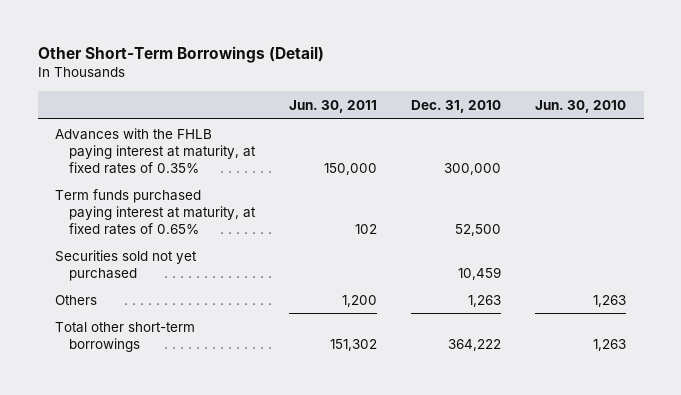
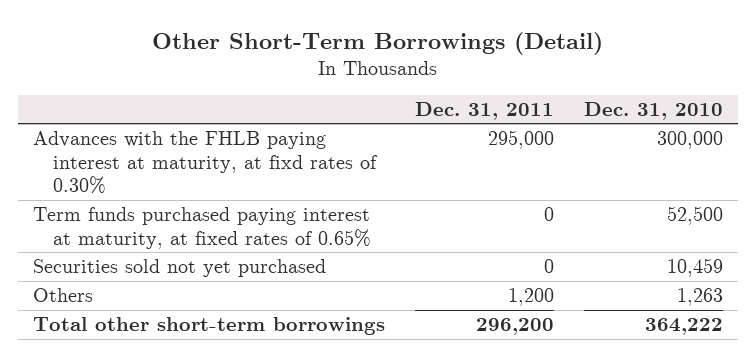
[289,99,378,113] Jun. 30, 2011 -> none
[535,99,627,113] Jun. 30, 2010 -> none
none -> [415,101,555,120] Dec. 31, 2011
[54,127,256,174] Advances with the FHLB paying interest at maturity, at fixed rates of 0.35% -> [33,131,379,195] Advances with the FHLB paying interest at maturity, at fixd rates of 0.30%

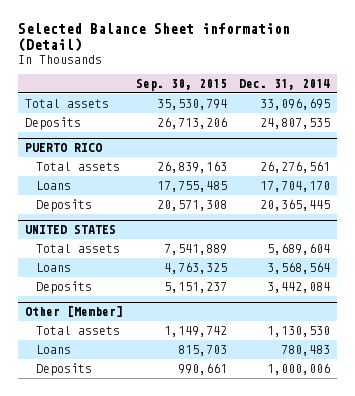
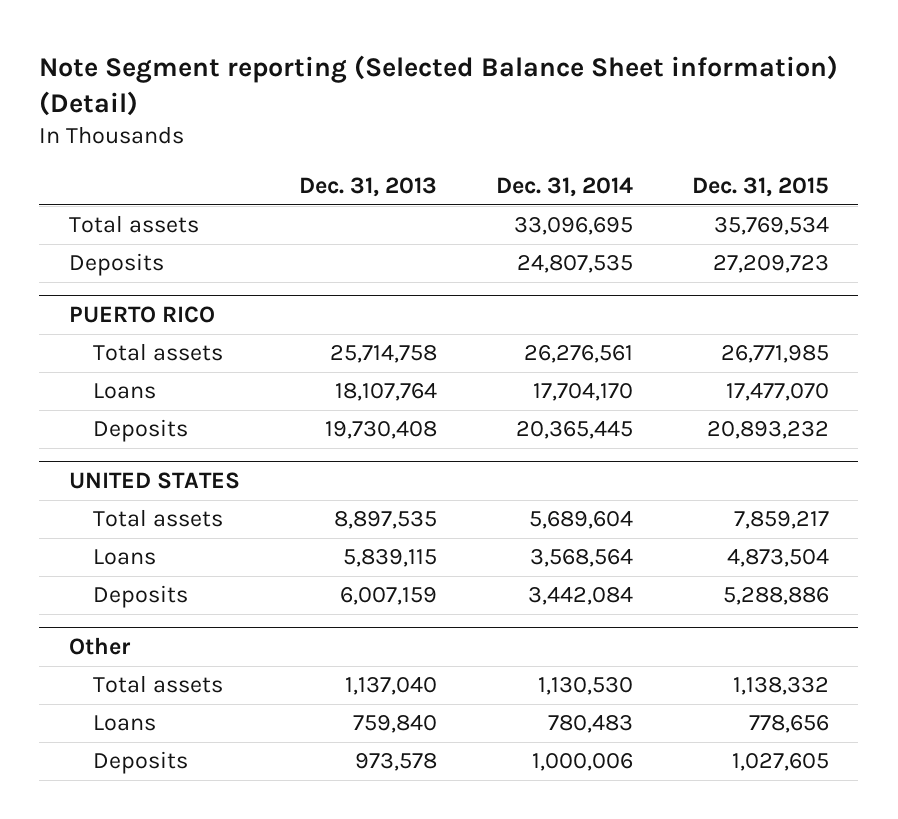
[18,23,291,52] Selected Balance Sheet information (Detail) -> [39,54,839,116] Note Segment reporting (Selected Balance Sheet information) (Detail)
[135,78,227,91] Sep. 30, 2015 -> none
none -> [298,176,437,197] Dec. 31, 2013
none -> [691,176,829,197] Dec. 31, 2015
[24,306,123,318] Other [Member] -> [68,637,131,656] Other

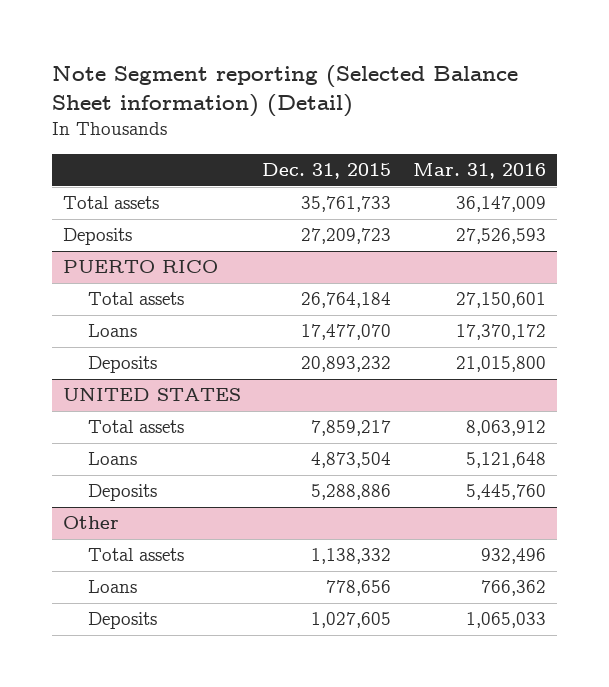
[298,176,437,197] Dec. 31, 2013 -> none
[495,176,633,197] Dec. 31, 2014 -> none
none -> [413,163,547,180] Mar. 31, 2016
[713,217,829,236] 35,769,534 -> [301,196,392,213] 35,761,733
[720,345,829,364] 26,771,985 -> [301,292,392,309] 26,764,184

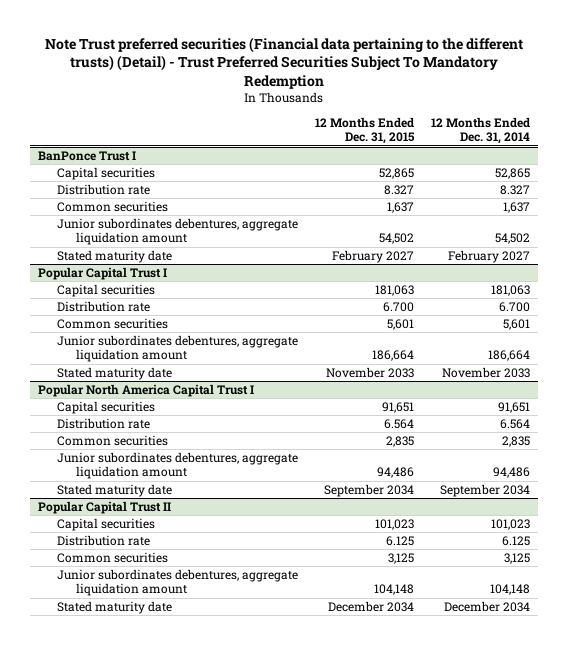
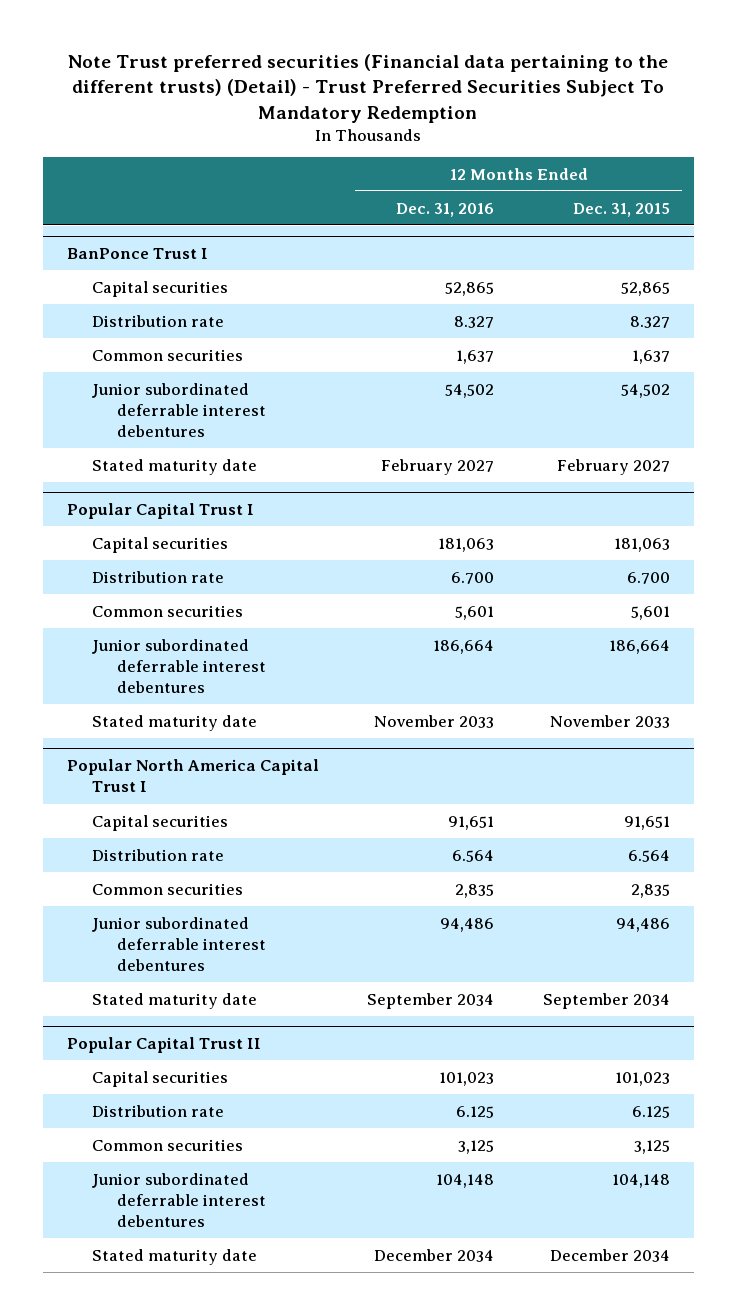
[430,116,530,145] 12 Months Ended Dec. 31, 2014 -> none
none -> [396,202,495,217] Dec. 31, 2016
[57,218,299,246] Junior subordinates debentures, aggregate liquidation amount -> [91,382,266,437] Junior subordinated deferrable interest debentures
[57,335,299,363] Junior subordinates debentures, aggregate liquidation amount -> [91,638,266,693] Junior subordinated deferrable interest debentures
[57,452,299,480] Junior subordinates debentures, aggregate liquidation amount -> [91,916,266,971] Junior subordinated deferrable interest debentures
[57,569,299,597] Junior subordinates debentures, aggregate liquidation amount -> [91,1172,266,1227] Junior subordinated deferrable interest debentures

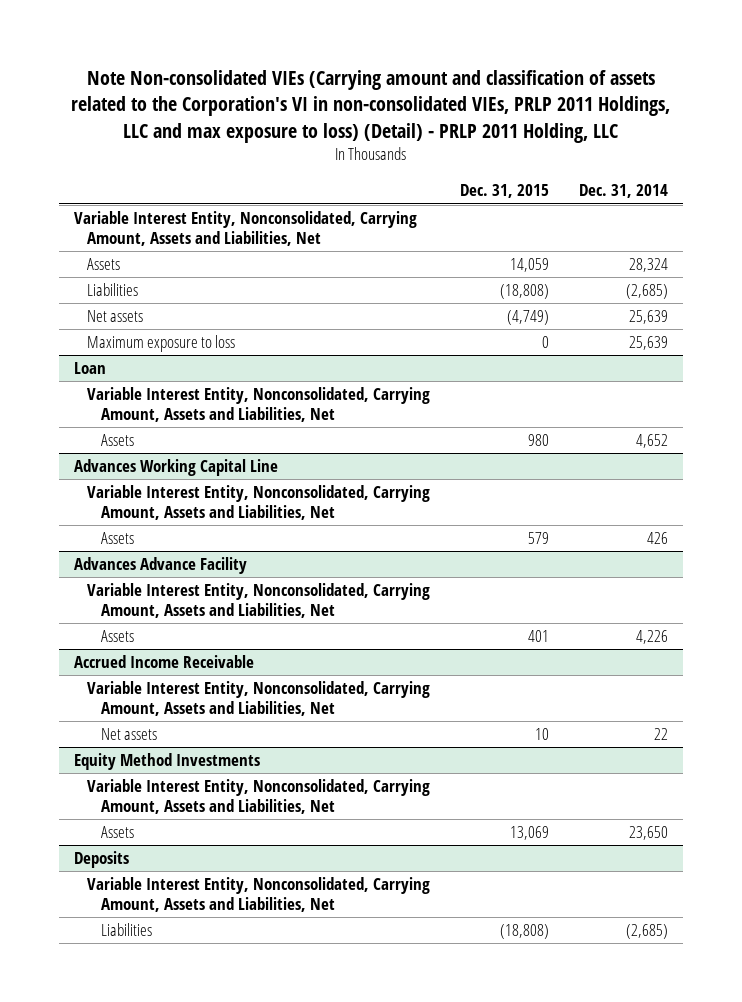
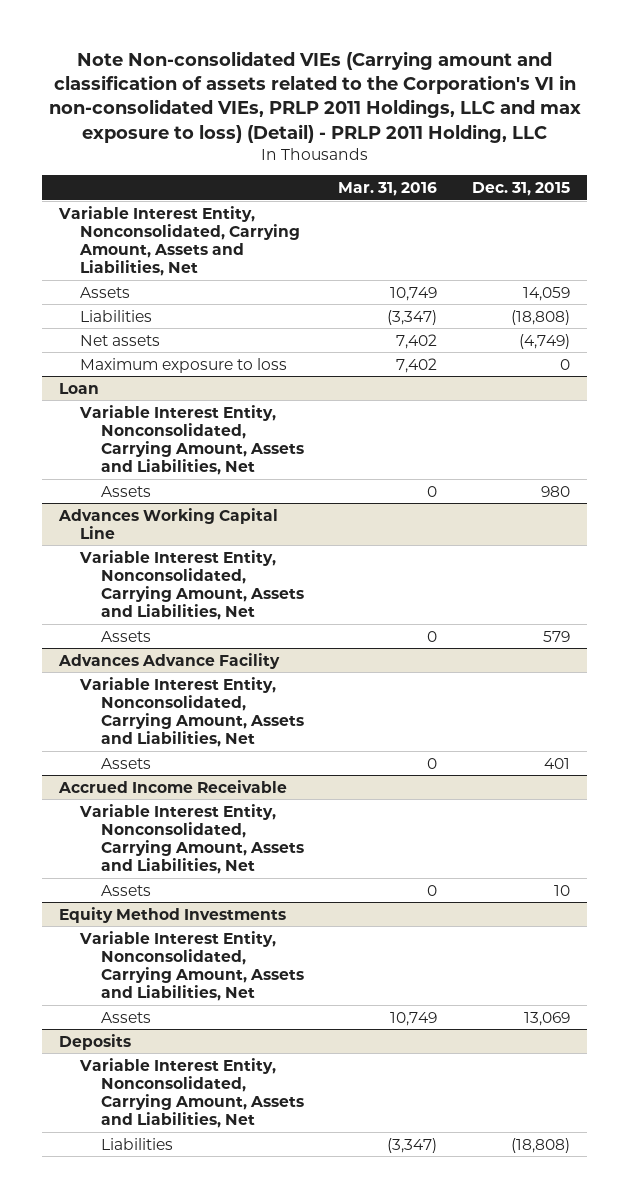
[578,184,668,199] Dec. 31, 2014 -> none
none -> [338,181,438,196] Mar. 31, 2016
[100,728,157,741] Net assets -> [100,884,151,896] Assets

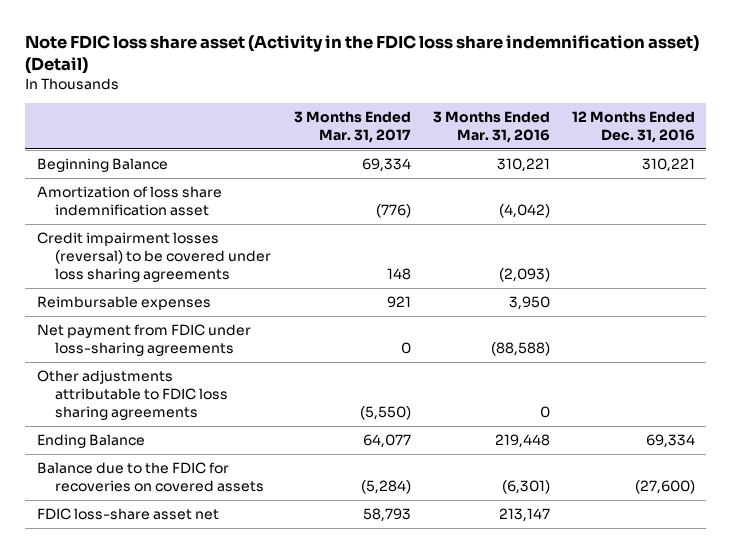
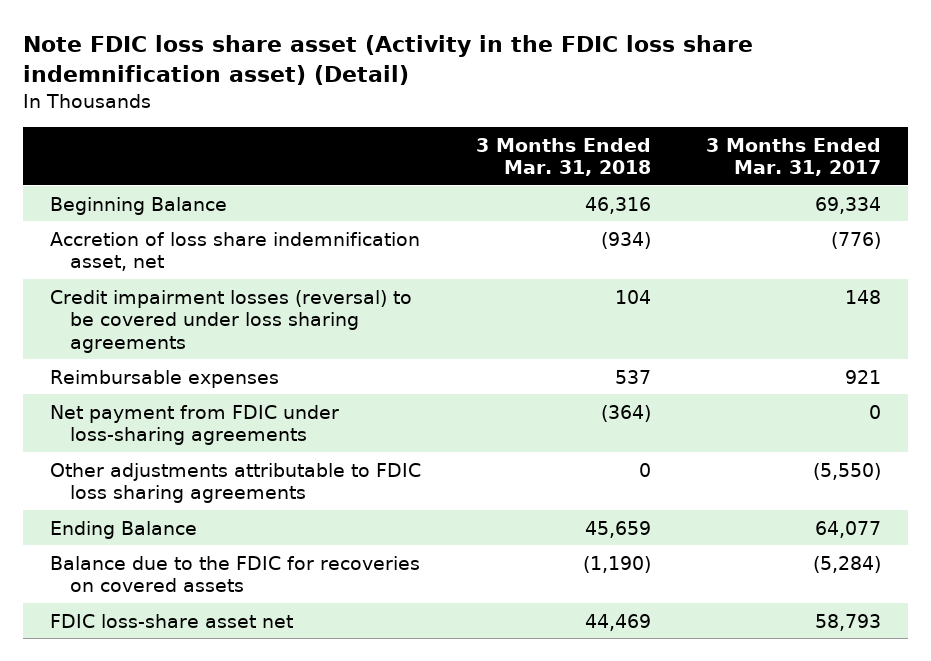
[432,111,550,144] 3 Months Ended Mar. 31, 2016 -> none
[572,111,696,144] 12 Months Ended Dec. 31, 2016 -> none
none -> [476,137,652,177] 3 Months Ended Mar. 31, 2018
[36,186,222,217] Amortization of loss share indemnification asset -> [50,231,421,272] Accretion of loss share indemnification asset, net

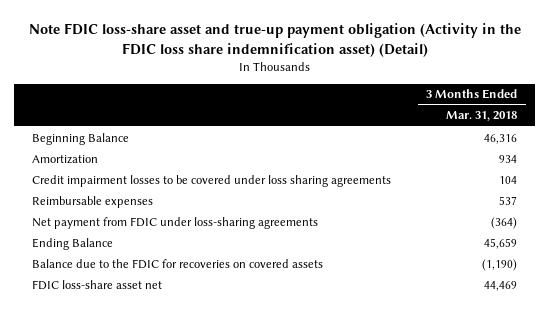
[22,35,753,86] Note FDIC loss share asset (Activity in the FDIC loss share indemnification asset) (Detail) -> [28,23,521,57] Note FDIC loss-share asset and true-up payment obligation (Activity in the FDIC loss share indemnification asset) (Detail)
[705,137,881,177] 3 Months Ended Mar. 31, 2017 -> none
[50,231,421,272] Accretion of loss share indemnification asset, net -> none
none -> [32,154,99,164] Amortization
[50,289,413,353] Credit impairment losses (reversal) to be covered under loss sharing agreements -> [32,174,392,187] Credit impairment losses to be covered under loss sharing agreements
[50,462,422,504] Other adjustments attributable to FDIC loss sharing agreements -> none

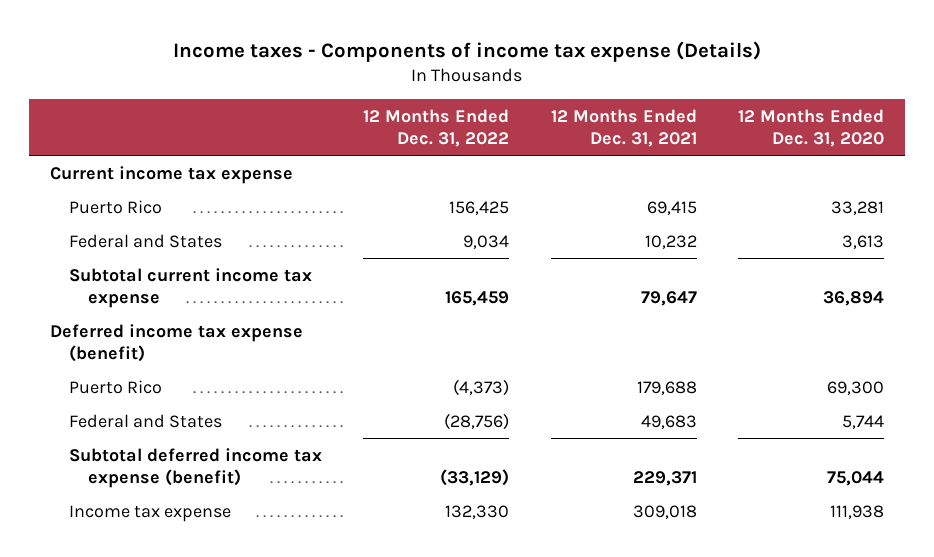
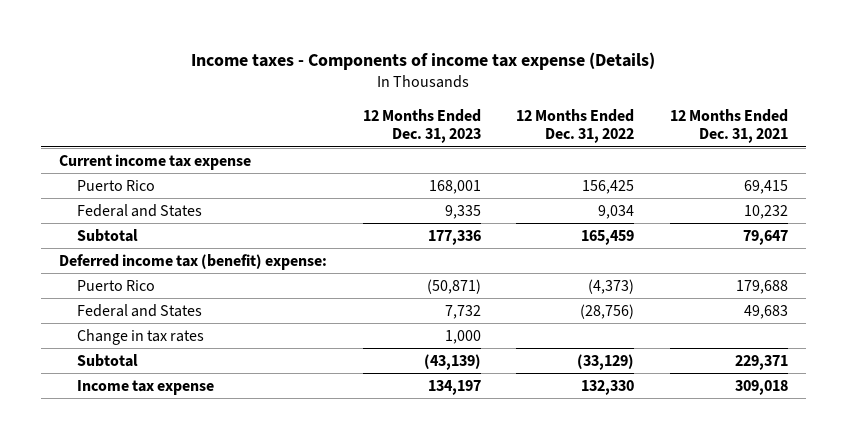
[738,109,885,147] 12 Months Ended Dec. 31, 2020 -> none
none -> [362,108,481,144] 12 Months Ended Dec. 31, 2023
[69,267,313,308] Subtotal current income tax expense -> [77,228,139,242] Subtotal
[49,323,303,362] Deferred income tax expense (benefit) -> [59,253,328,270] Deferred income tax (benefit) expense:
none -> [77,328,205,345] Change in tax rates
[69,447,323,488] Subtotal deferred income tax expense (benefit) -> [77,353,139,367] Subtotal

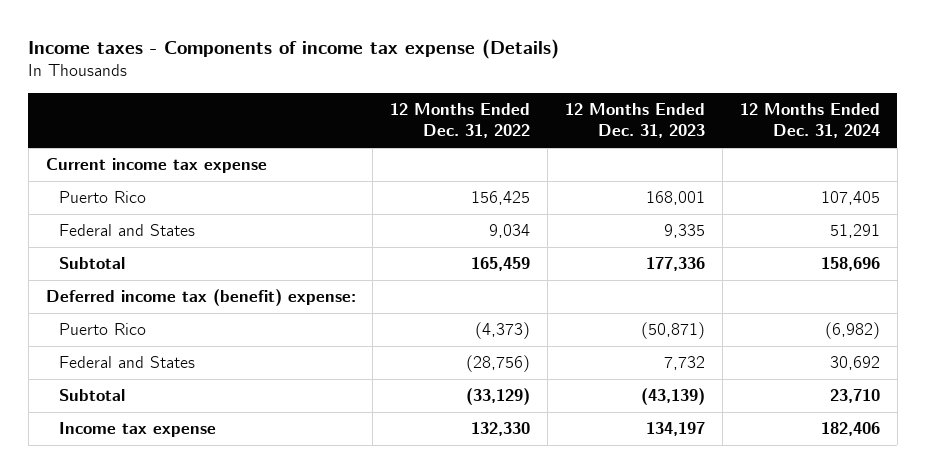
[669,108,788,144] 12 Months Ended Dec. 31, 2021 -> none
none -> [739,102,880,139] 12 Months Ended Dec. 31, 2024
[77,328,205,345] Change in tax rates -> none

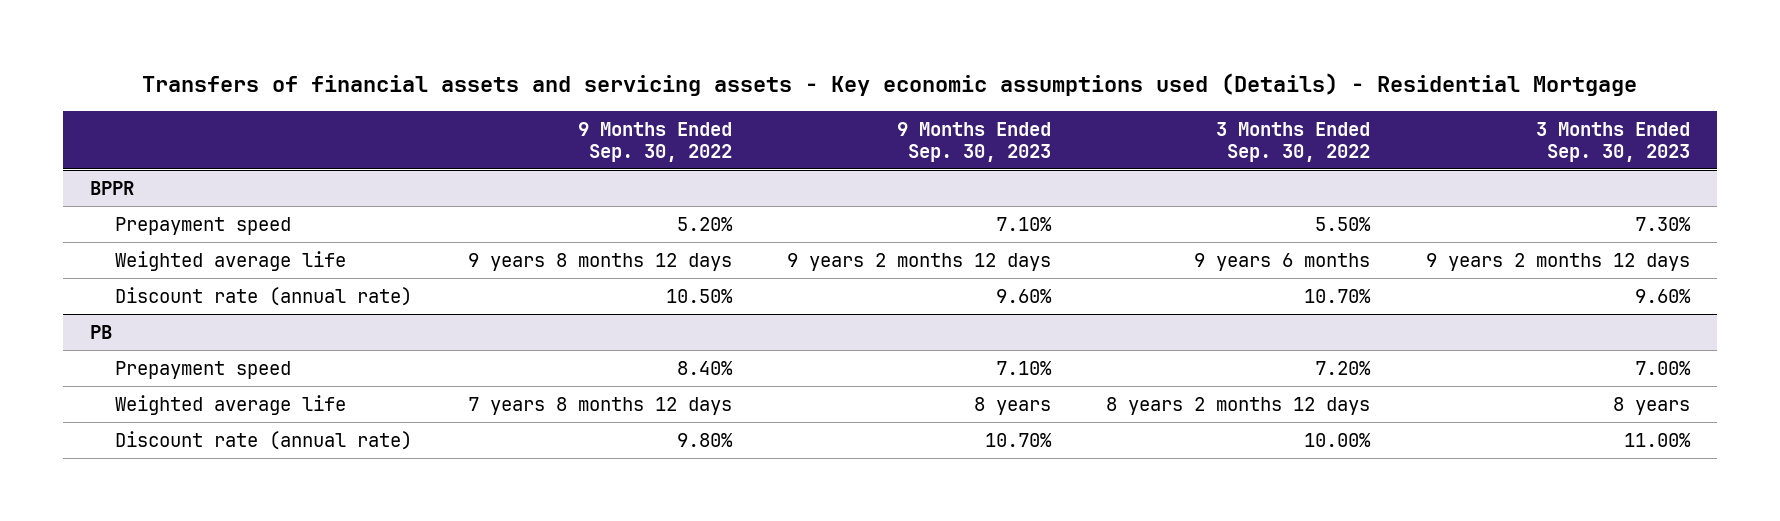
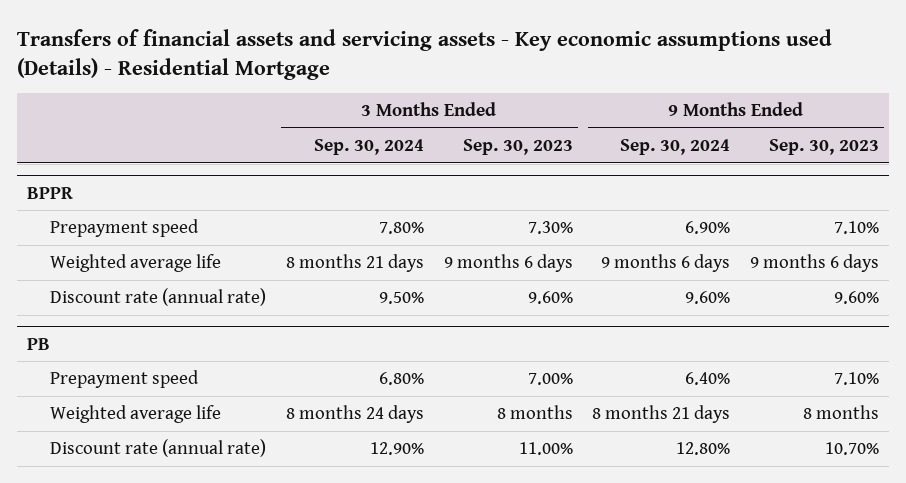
[577,121,732,162] 9 Months Ended Sep. 30, 2022 -> none
[1216,121,1371,162] 3 Months Ended Sep. 30, 2022 -> none
none -> [313,139,424,156] Sep. 30, 2024
none -> [620,139,731,156] Sep. 30, 2024
[787,252,1052,271] 9 years 2 months 12 days -> [750,254,880,273] 9 months 6 days
[1425,252,1690,271] 9 years 2 months 12 days -> [443,254,573,273] 9 months 6 days
[974,396,1052,415] 8 years -> [803,405,880,420] 8 months
[1612,396,1690,415] 8 years -> [496,405,573,420] 8 months

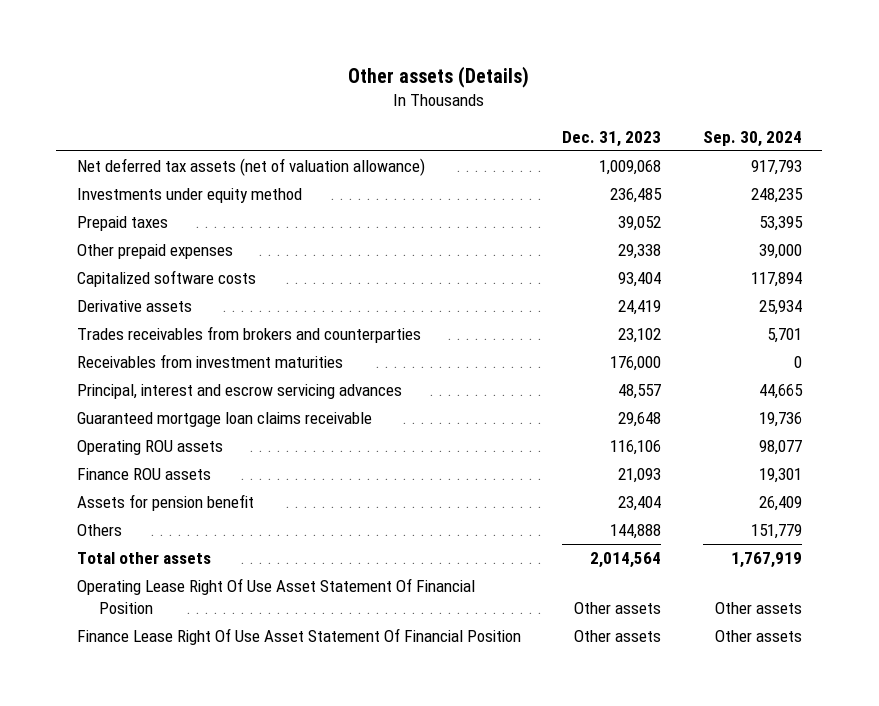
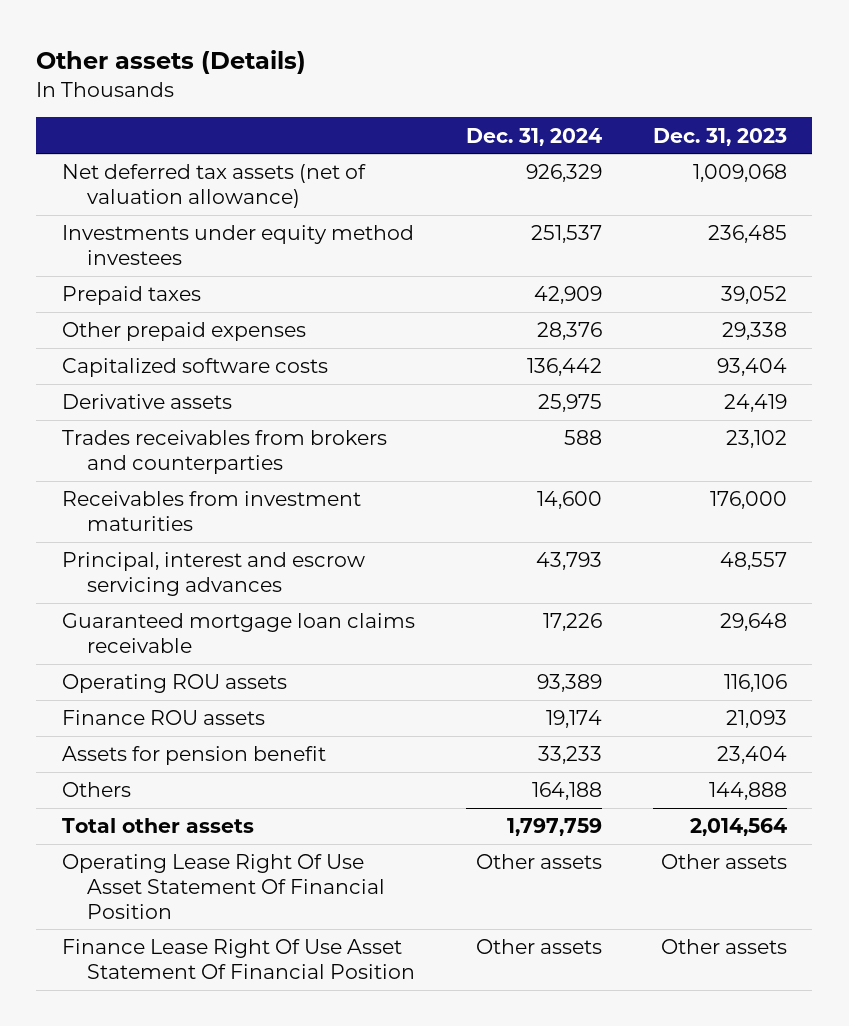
[702,130,802,147] Sep. 30, 2024 -> none
none -> [465,127,602,146] Dec. 31, 2024
[76,188,302,204] Investments under equity method -> [61,225,414,265] Investments under equity method investees

